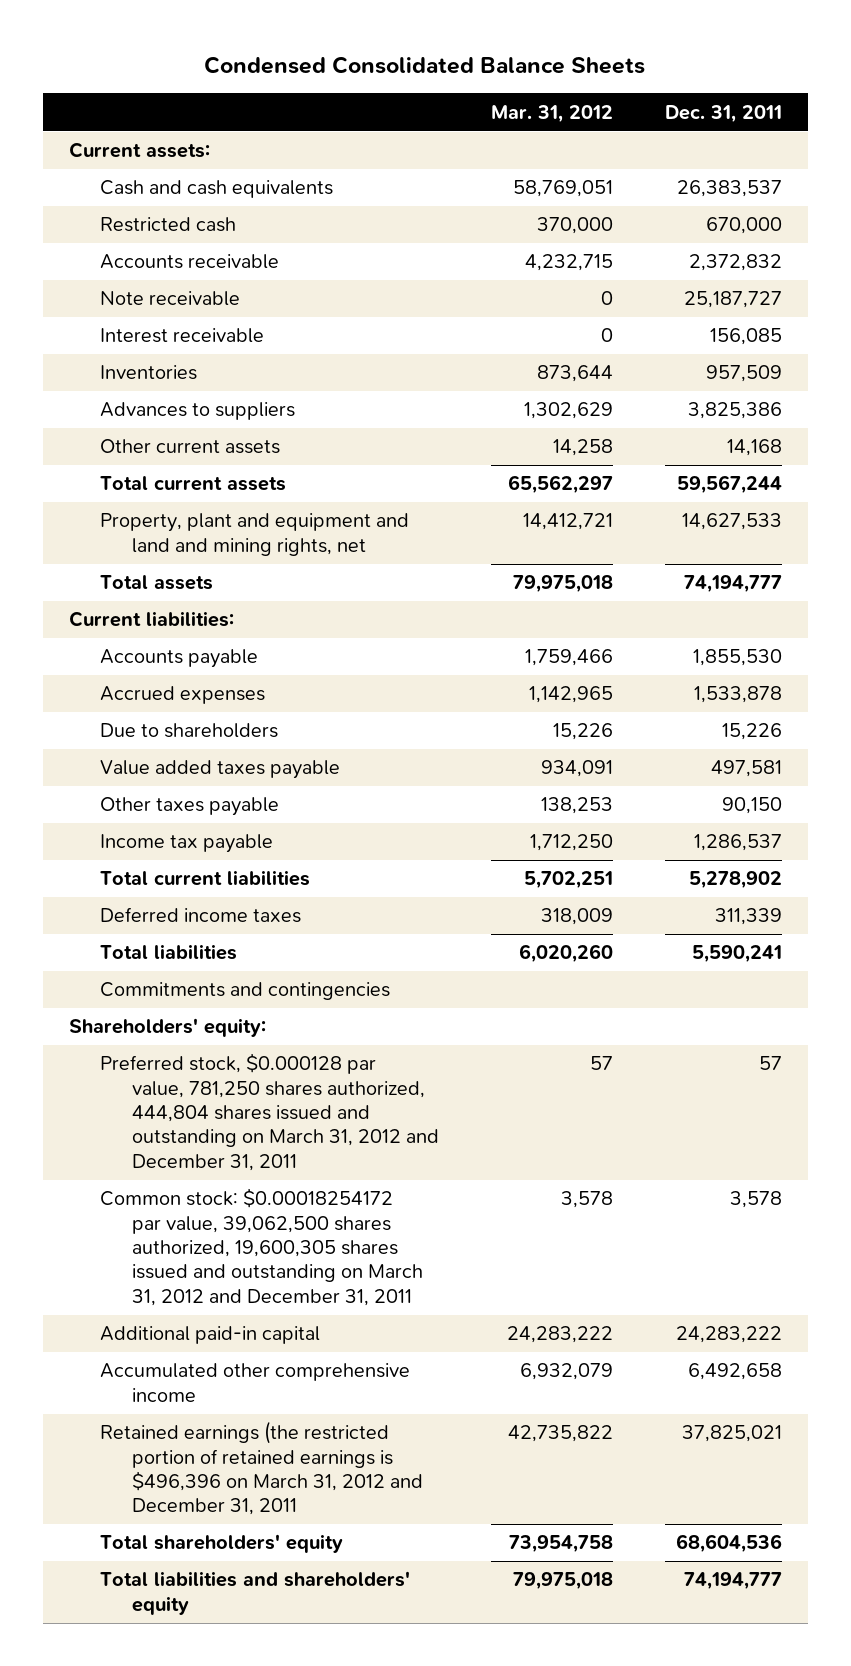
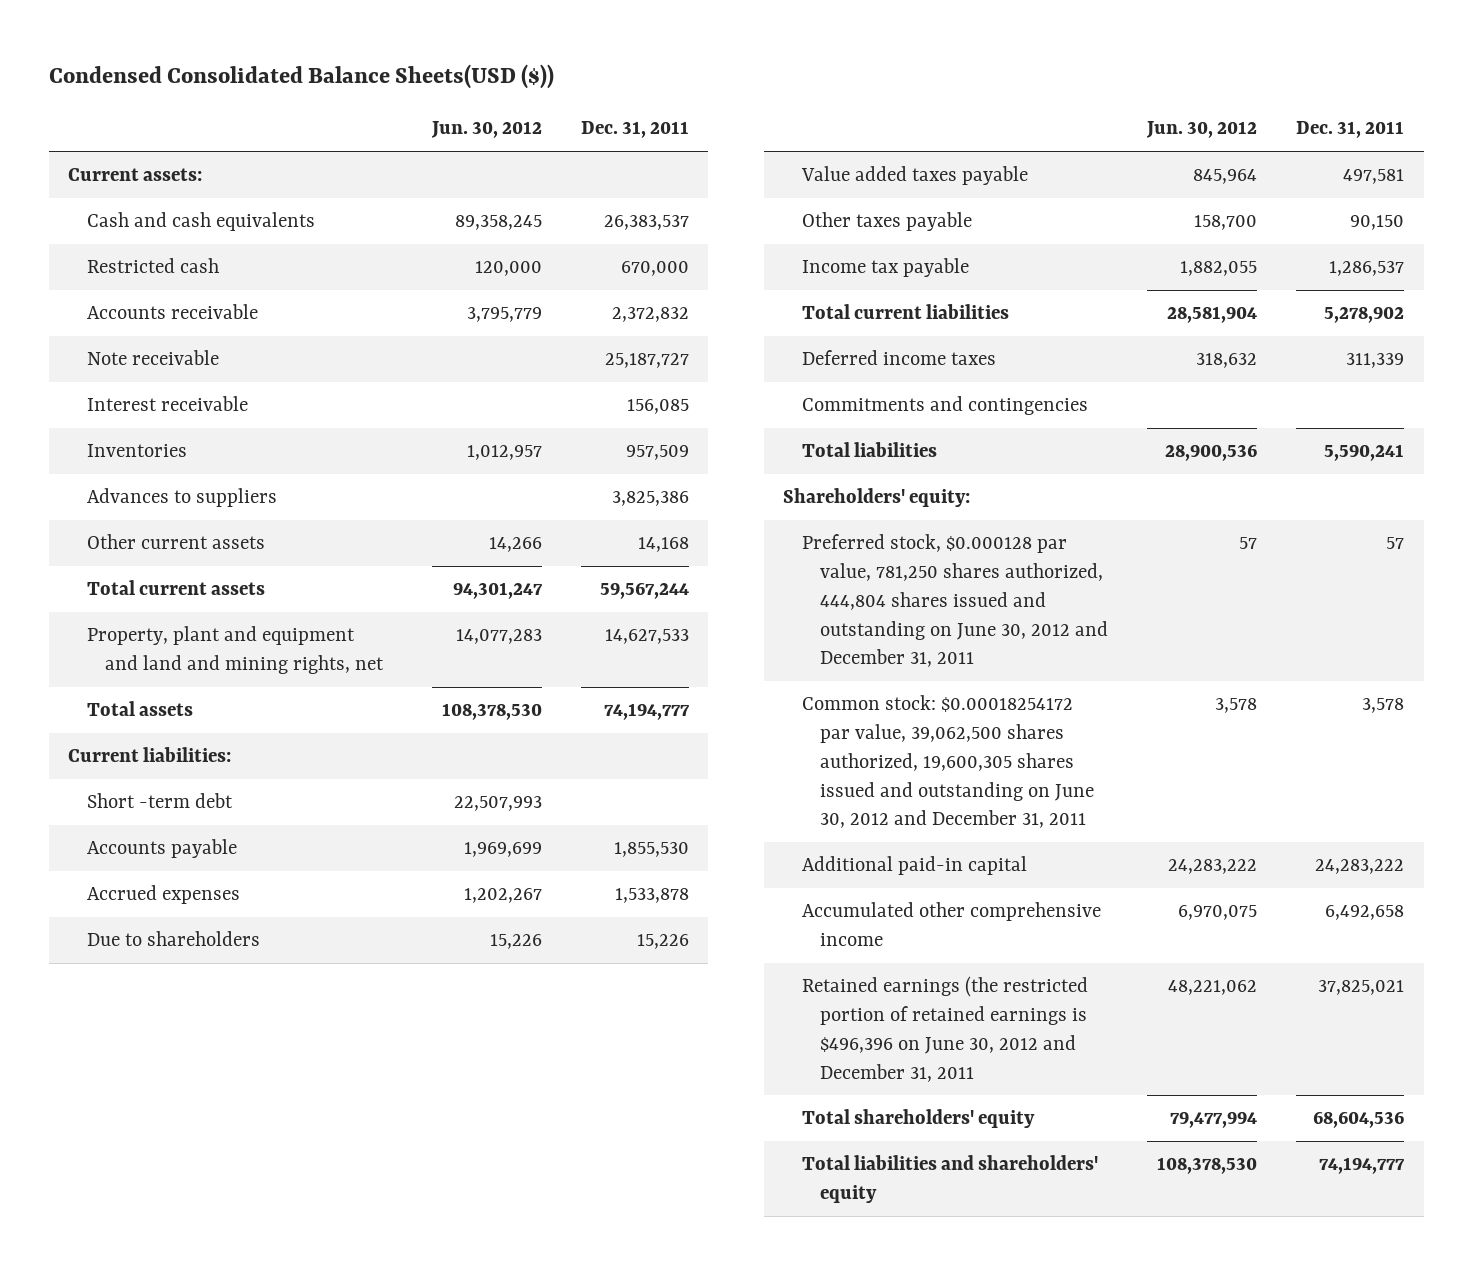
[204,56,646,75] Condensed Consolidated Balance Sheets -> [48,63,554,89] Condensed Consolidated Balance Sheets(USD ($))
[490,104,613,123] Mar. 31, 2012 -> none
none -> [430,121,542,139] Jun. 30, 2012
none -> [86,793,233,809] Short -term debt
[100,944,238,961] Total liabilities -> [801,442,937,458] Total liabilities
[100,1053,439,1171] Preferred stock, $0.000128 par value, 781,250 shares authorized, 444,804 shares issued and outstanding on March 31, 2012 and December 31, 2011 -> [801,534,1109,668] Preferred stock, $0.000128 par value, 781,250 shares authorized, 444,804 shares issued and outstanding on June 30, 2012 and December 31, 2011
[100,1188,423,1306] Common stock: $0.00018254172 par value, 39,062,500 shares authorized, 19,600,305 shares issued and outstanding on March 31, 2012 and December 31, 2011 -> [801,695,1095,829] Common stock: $0.00018254172 par value, 39,062,500 shares authorized, 19,600,305 shares issued and outstanding on June 30, 2012 and December 31, 2011
[100,1421,423,1516] Retained earnings (the restricted portion of retained earnings is $496,396 on March 31, 2012 and December 31, 2011 -> [801,976,1088,1082] Retained earnings (the restricted portion of retained earnings is $496,396 on June 30, 2012 and December 31, 2011

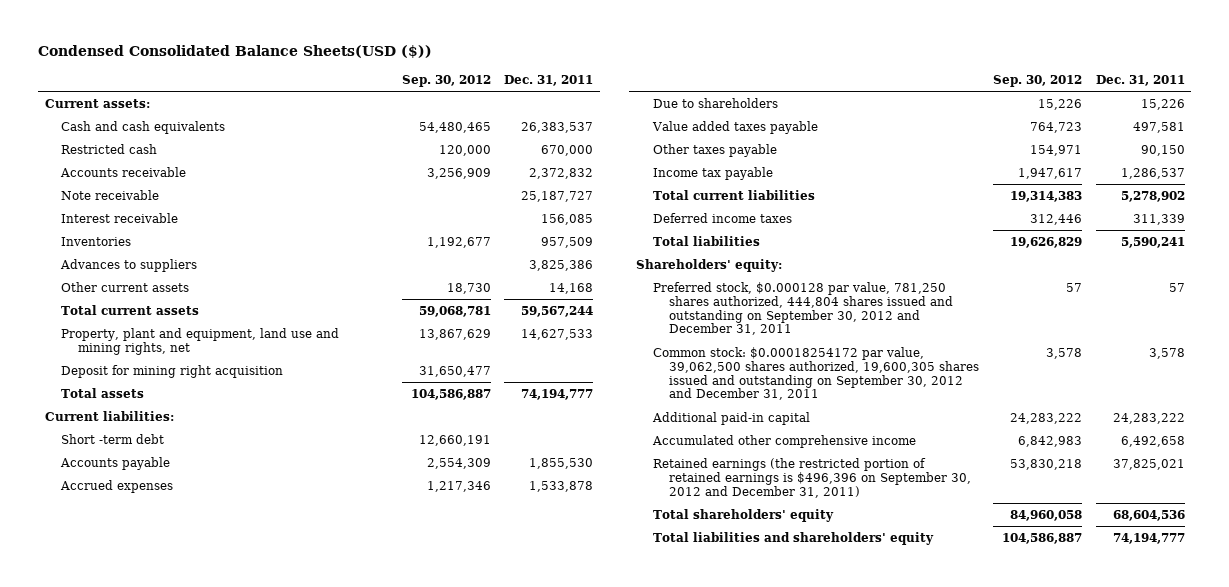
[430,121,542,139] Jun. 30, 2012 -> none
none -> [401,75,491,88] Sep. 30, 2012
[86,626,384,675] Property, plant and equipment and land and mining rights, net -> [61,327,340,355] Property, plant and equipment, land use and mining rights, net
none -> [61,364,284,378] Deposit for mining right acquisition
[801,396,1088,416] Commitments and contingencies -> none
[801,534,1109,668] Preferred stock, $0.000128 par value, 781,250 shares authorized, 444,804 shares issued and outstanding on June 30, 2012 and December 31, 2011 -> [652,281,954,336] Preferred stock, $0.000128 par value, 781,250 shares authorized, 444,804 shares issued and outstanding on September 30, 2012 and December 31, 2011
[801,695,1095,829] Common stock: $0.00018254172 par value, 39,062,500 shares authorized, 19,600,305 shares issued and outstanding on June 30, 2012 and December 31, 2011 -> [652,346,980,401] Common stock: $0.00018254172 par value, 39,062,500 shares authorized, 19,600,305 shares issued and outstanding on September 30, 2012 and December 31, 2011
[801,976,1088,1082] Retained earnings (the restricted portion of retained earnings is $496,396 on June 30, 2012 and December 31, 2011 -> [652,457,972,498] Retained earnings (the restricted portion of retained earnings is $496,396 on September 30, 2012 and December 31, 2011)

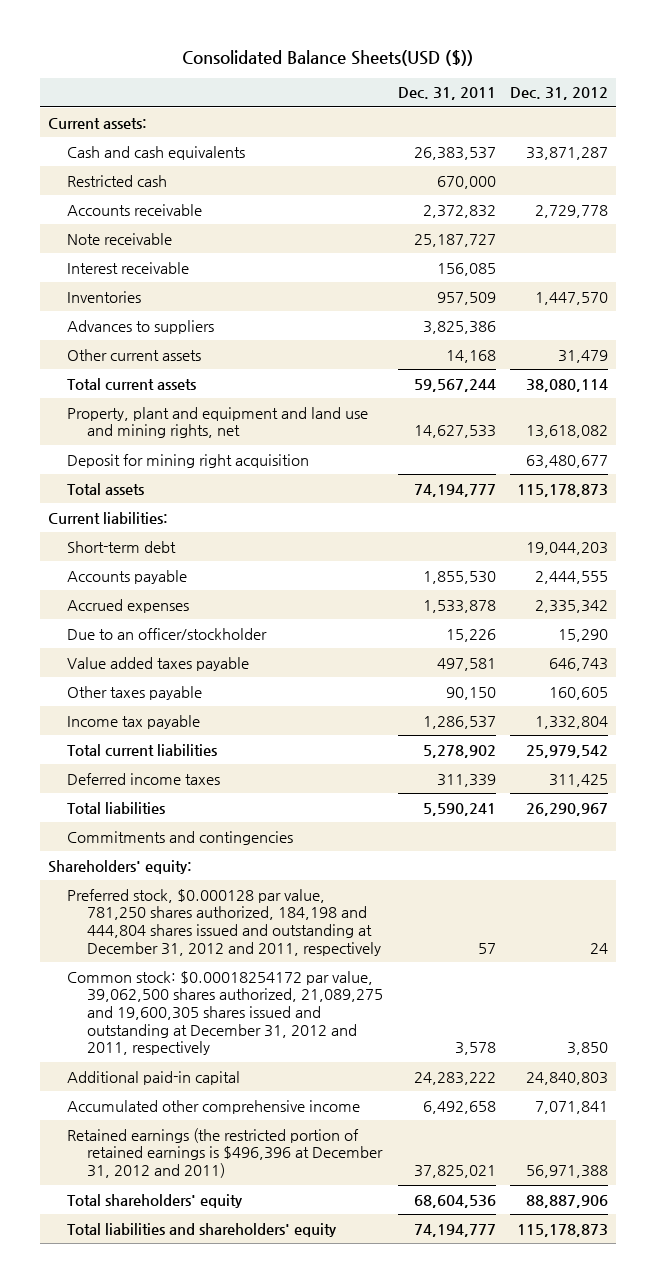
[38,45,433,59] Condensed Consolidated Balance Sheets(USD ($)) -> [182,49,474,66] Consolidated Balance Sheets(USD ($))
[401,75,491,88] Sep. 30, 2012 -> none
none -> [510,87,609,101] Dec. 31, 2012
[61,327,340,355] Property, plant and equipment, land use and mining rights, net -> [67,406,369,439] Property, plant and equipment and land use and mining rights, net
[61,433,165,444] Short -term debt -> [67,540,177,553] Short-term debt
[652,97,778,108] Due to shareholders -> [67,627,268,640] Due to an officer/stockholder
none -> [67,830,294,845] Commitments and contingencies
[652,281,954,336] Preferred stock, $0.000128 par value, 781,250 shares authorized, 444,804 shares issued and outstanding on September 30, 2012 and December 31, 2011 -> [67,888,382,956] Preferred stock, $0.000128 par value, 781,250 shares authorized, 184,198 and 444,804 shares issued and outstanding at December 31, 2012 and 2011, respectively
[652,346,980,401] Common stock: $0.00018254172 par value, 39,062,500 shares authorized, 19,600,305 shares issued and outstanding on September 30, 2012 and December 31, 2011 -> [67,970,384,1056] Common stock: $0.00018254172 par value, 39,062,500 shares authorized, 21,089,275 and 19,600,305 shares issued and outstanding at December 31, 2012 and 2011, respectively
[652,457,972,498] Retained earnings (the restricted portion of retained earnings is $496,396 on September 30, 2012 and December 31, 2011) -> [67,1127,384,1179] Retained earnings (the restricted portion of retained earnings is $496,396 at December 31, 2012 and 2011)

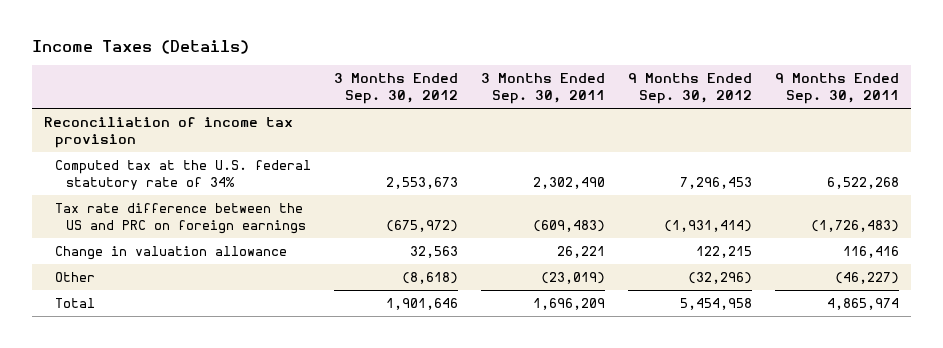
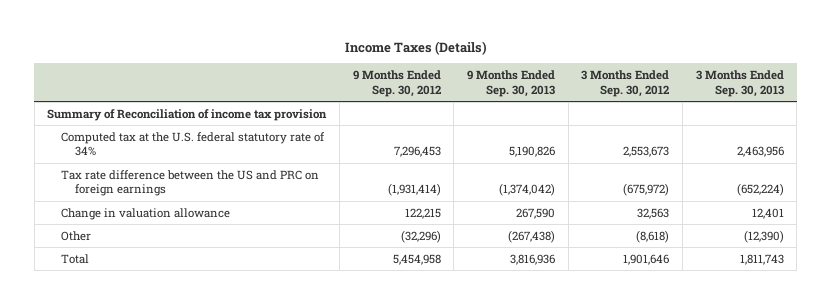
[481,73,606,105] 3 Months Ended Sep. 30, 2011 -> none
[775,73,900,105] 9 Months Ended Sep. 30, 2011 -> none
none -> [467,70,556,97] 9 Months Ended Sep. 30, 2013
none -> [695,70,784,97] 3 Months Ended Sep. 30, 2013
[43,116,293,148] Reconciliation of income tax provision -> [47,108,328,121] Summary of Reconciliation of income tax provision

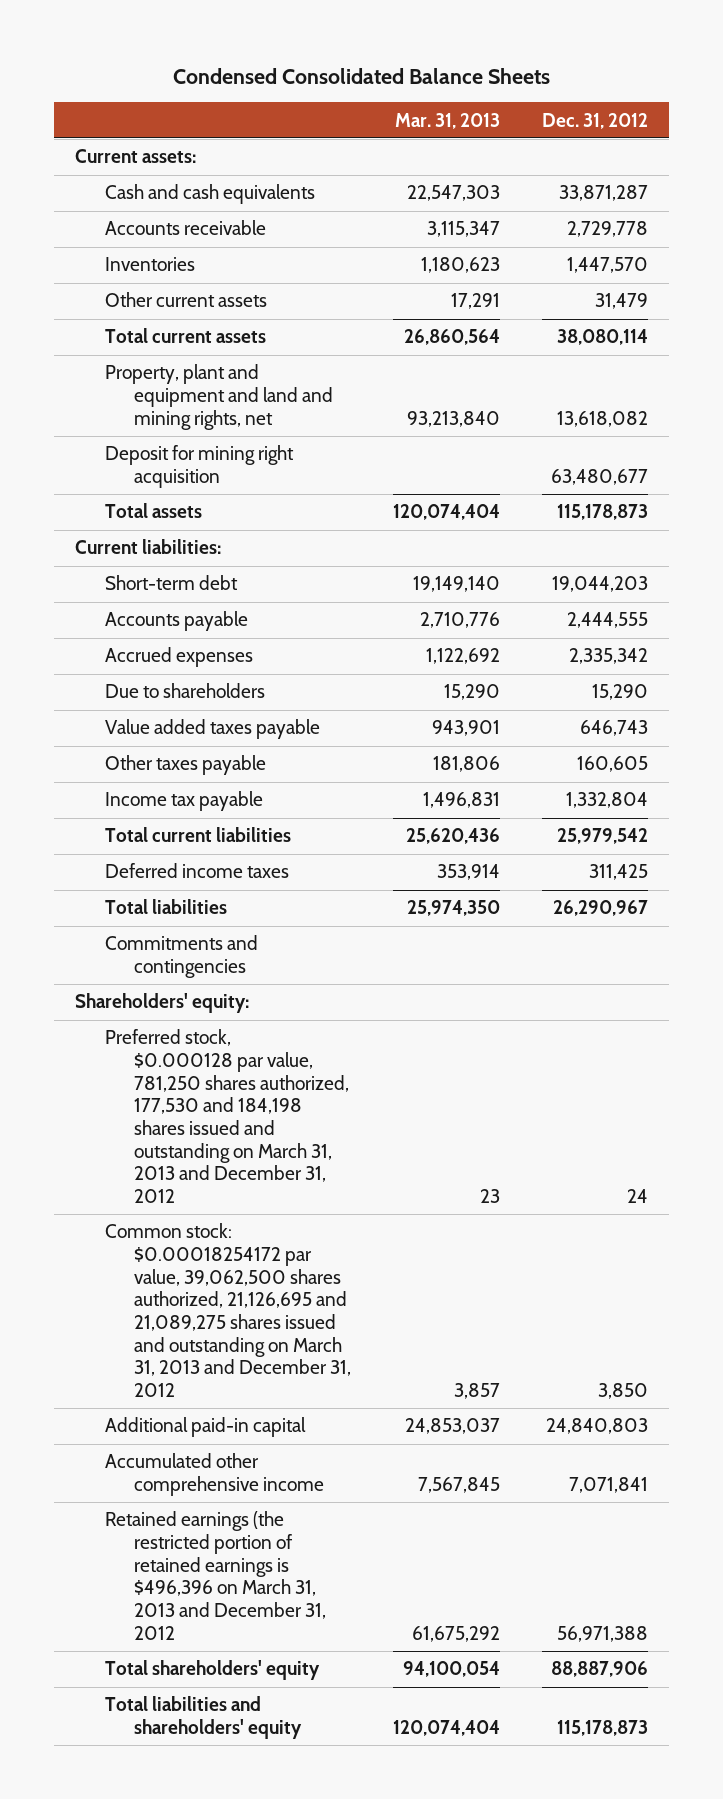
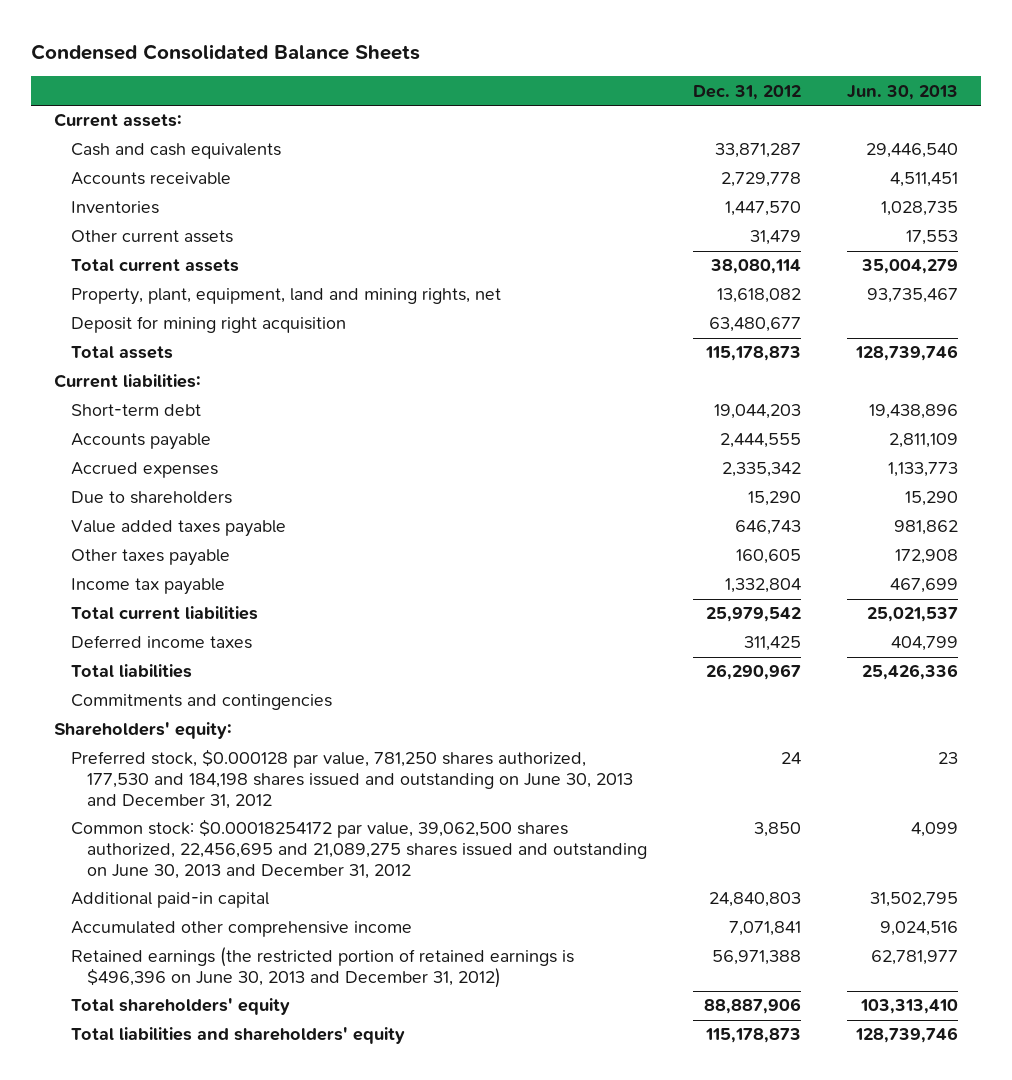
[395,112,501,129] Mar. 31, 2013 -> none
none -> [847,84,959,100] Jun. 30, 2013
[104,364,333,430] Property, plant and equipment and land and mining rights, net -> [70,288,501,306] Property, plant, equipment, land and mining rights, net
[104,1029,349,1204] Preferred stock, $0.000128 par value, 781,250 shares authorized, 177,530 and 184,198 shares issued and outstanding on March 31, 2013 and December 31, 2012 -> [70,749,634,809] Preferred stock, $0.000128 par value, 781,250 shares authorized, 177,530 and 184,198 shares issued and outstanding on June 30, 2013 and December 31, 2012
[104,1223,351,1398] Common stock: $0.00018254172 par value, 39,062,500 shares authorized, 21,126,695 and 21,089,275 shares issued and outstanding on March 31, 2013 and December 31, 2012 -> [70,819,648,879] Common stock: $0.00018254172 par value, 39,062,500 shares authorized, 22,456,695 and 21,089,275 shares issued and outstanding on June 30, 2013 and December 31, 2012
[104,1511,326,1640] Retained earnings (the restricted portion of retained earnings is $496,396 on March 31, 2013 and December 31, 2012 -> [70,947,574,988] Retained earnings (the restricted portion of retained earnings is $496,396 on June 30, 2013 and December 31, 2012)

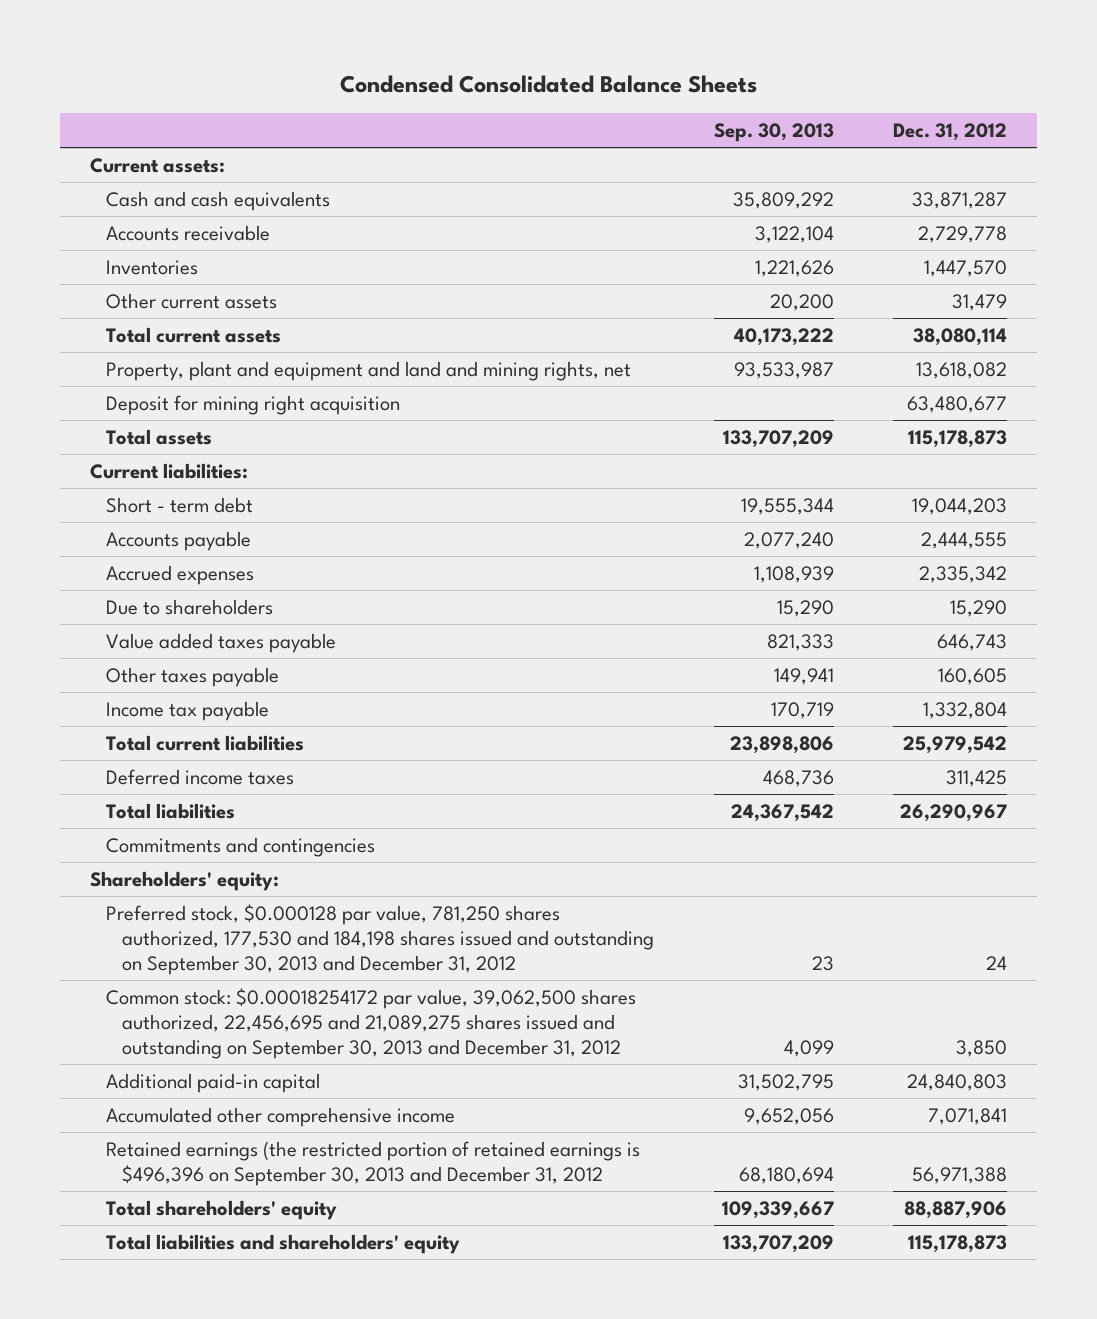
[847,84,959,100] Jun. 30, 2013 -> none
none -> [713,123,834,143] Sep. 30, 2013
[70,288,501,306] Property, plant, equipment, land and mining rights, net -> [105,361,631,382] Property, plant and equipment and land and mining rights, net
[70,404,201,417] Short-term debt -> [105,497,253,514] Short - term debt
[70,749,634,809] Preferred stock, $0.000128 par value, 781,250 shares authorized, 177,530 and 184,198 shares issued and outstanding on June 30, 2013 and December 31, 2012 -> [105,904,654,975] Preferred stock, $0.000128 par value, 781,250 shares authorized, 177,530 and 184,198 shares issued and outstanding on September 30, 2013 and December 31, 2012
[70,819,648,879] Common stock: $0.00018254172 par value, 39,062,500 shares authorized, 22,456,695 and 21,089,275 shares issued and outstanding on June 30, 2013 and December 31, 2012 -> [105,988,636,1059] Common stock: $0.00018254172 par value, 39,062,500 shares authorized, 22,456,695 and 21,089,275 shares issued and outstanding on September 30, 2013 and December 31, 2012
[70,947,574,988] Retained earnings (the restricted portion of retained earnings is $496,396 on June 30, 2013 and December 31, 2012) -> [105,1141,640,1186] Retained earnings (the restricted portion of retained earnings is $496,396 on September 30, 2013 and December 31, 2012

